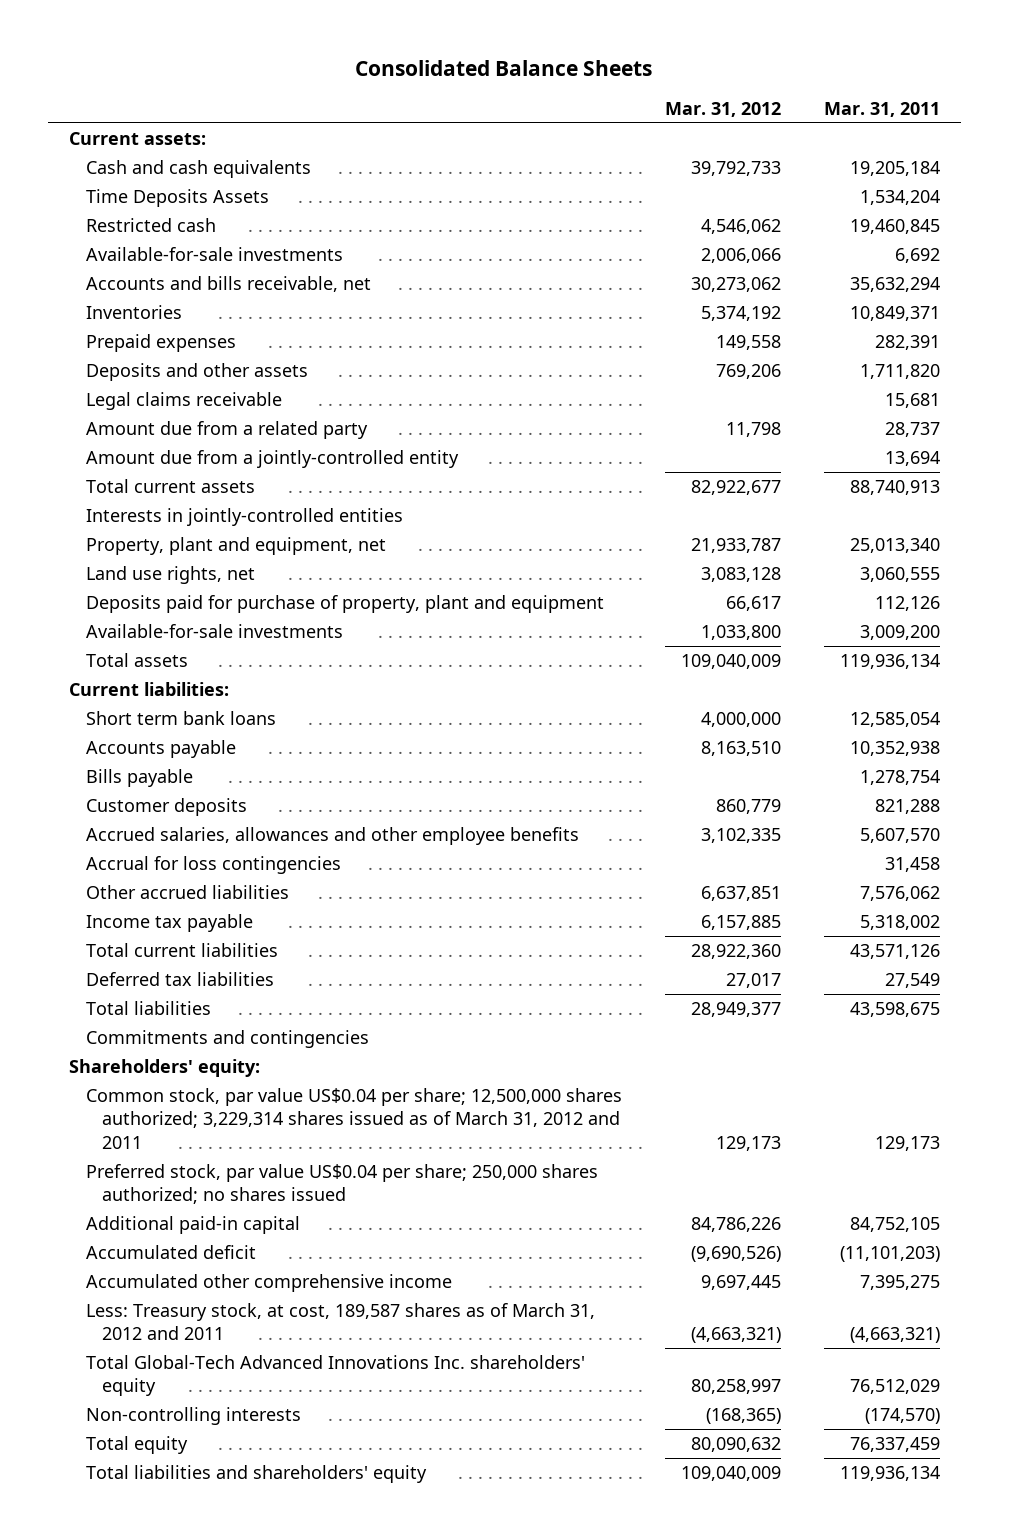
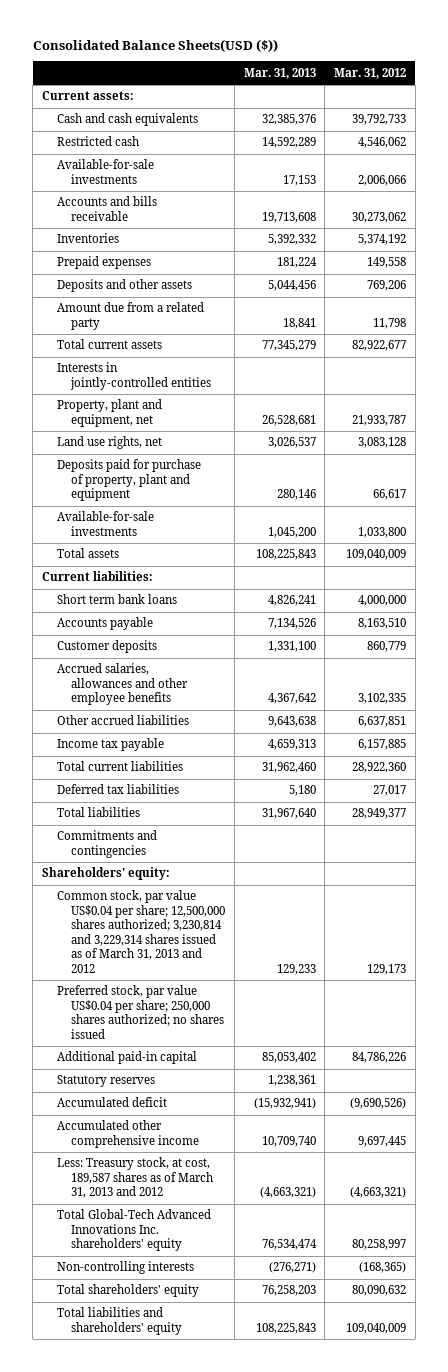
[355,59,653,76] Consolidated Balance Sheets -> [32,39,278,53] Consolidated Balance Sheets(USD ($))
[823,102,940,118] Mar. 31, 2011 -> none
none -> [243,67,316,79] Mar. 31, 2013
[85,188,269,207] Time Deposits Assets -> none
[85,275,371,292] Accounts and bills receivable, net -> [56,196,157,221] Accounts and bills receivable
[85,391,282,410] Legal claims receivable -> none
[85,449,459,468] Amount due from a jointly-controlled entity -> none
[85,768,193,787] Bills payable -> none
[85,855,341,874] Accrual for loss contingencies -> none
[85,1087,622,1150] Common stock, par value US$0.04 per share; 12,500,000 shares authorized; 3,229,314 shares issued as of March 31, 2012 and 2011 -> [56,890,226,974] Common stock, par value US$0.04 per share; 12,500,000 shares authorized; 3,230,814 and 3,229,314 shares issued as of March 31, 2013 and 2012
none -> [56,1075,155,1088] Statutory reserves
[85,1302,595,1341] Less: Treasury stock, at cost, 189,587 shares as of March 31, 2012 and 2011 -> [56,1157,214,1199] Less: Treasury stock, at cost, 189,587 shares as of March 31, 2013 and 2012
[85,1435,188,1454] Total equity -> [56,1284,199,1298] Total shareholders' equity

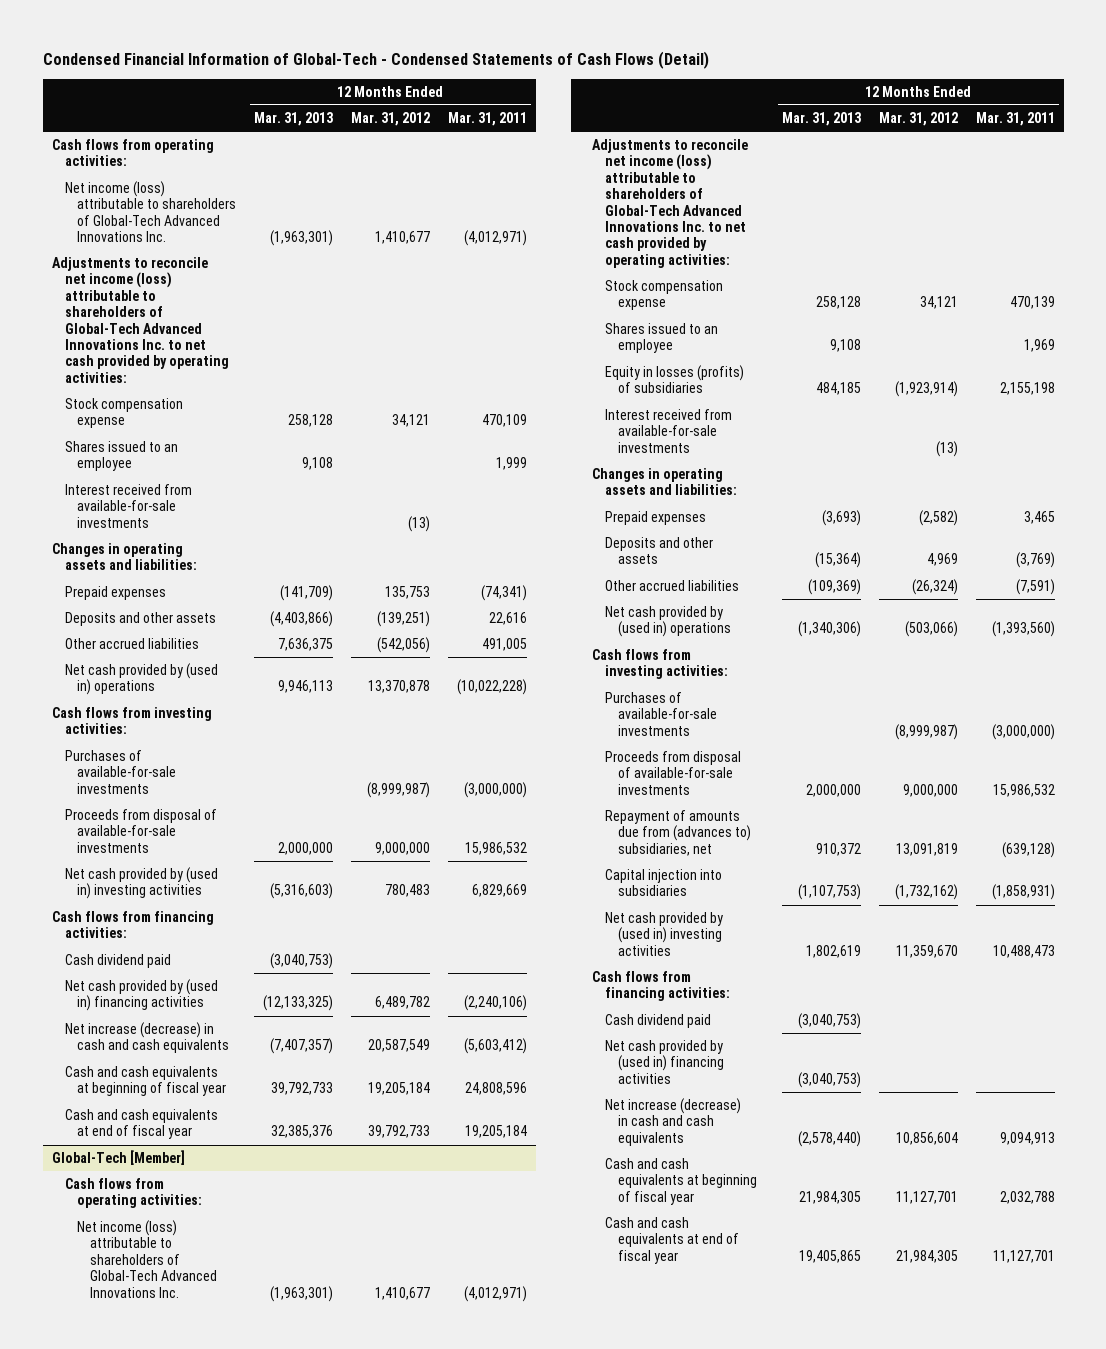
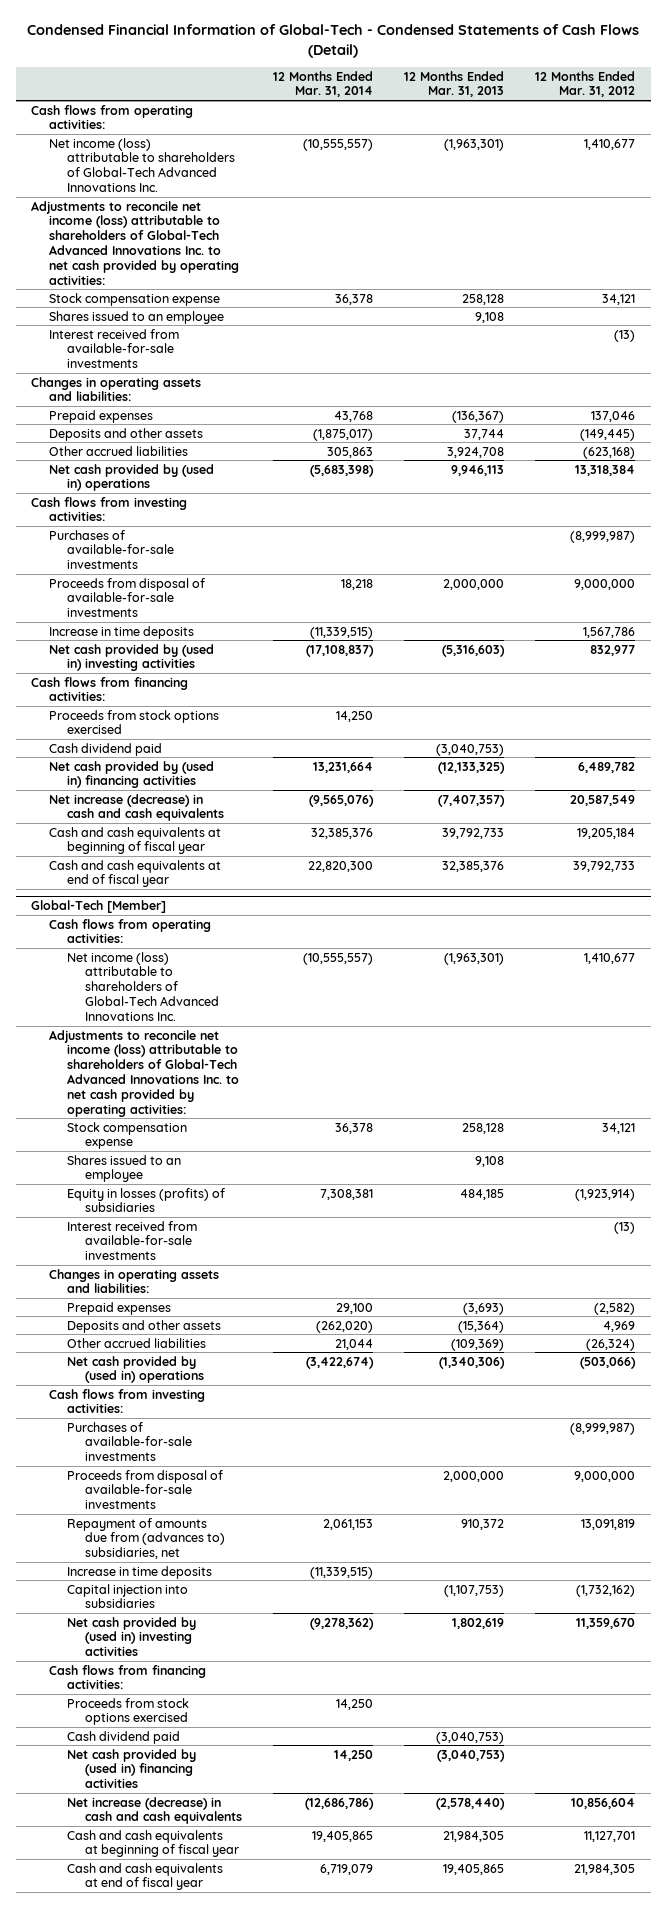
[447,111,527,126] Mar. 31, 2011 -> none
none -> [272,70,373,98] 12 Months Ended Mar. 31, 2014
[280,585,334,602] (141,709) -> [452,410,505,423] (136,367)
[384,586,430,600] 135,753 -> [591,410,636,422] 137,046
[270,611,334,628] (4,403,866) -> [464,428,505,440] 37,744
[376,611,430,628] (139,251) -> [580,428,636,441] (149,445)
[278,638,334,652] 7,636,375 -> [447,446,505,458] 3,924,708
[376,637,430,654] (542,056) -> [583,446,636,459] (623,168)
[367,680,430,694] 13,370,878 -> [575,464,636,476] 13,318,384
none -> [49,625,195,639] Increase in time deposits
[384,884,430,898] 780,483 -> [590,644,636,656] 832,977
none -> [49,709,220,735] Proceeds from stock options exercised
none -> [66,1565,212,1579] Increase in time deposits
none -> [66,1697,189,1726] Proceeds from stock options exercised

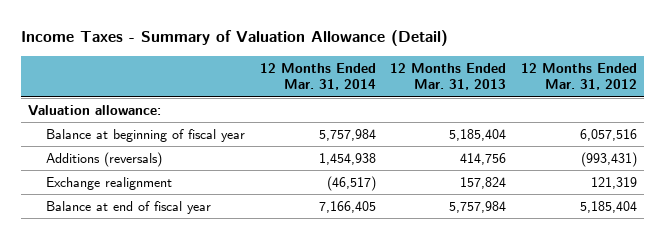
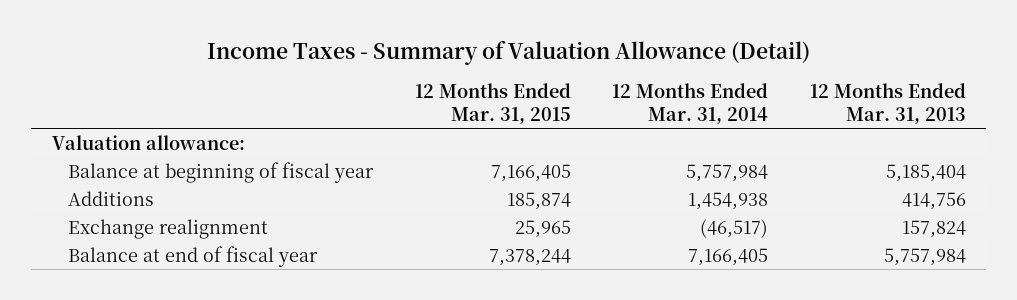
[520,62,637,91] 12 Months Ended Mar. 31, 2012 -> none
none -> [414,82,571,124] 12 Months Ended Mar. 31, 2015
[45,151,162,167] Additions (reversals) -> [68,190,155,206] Additions

